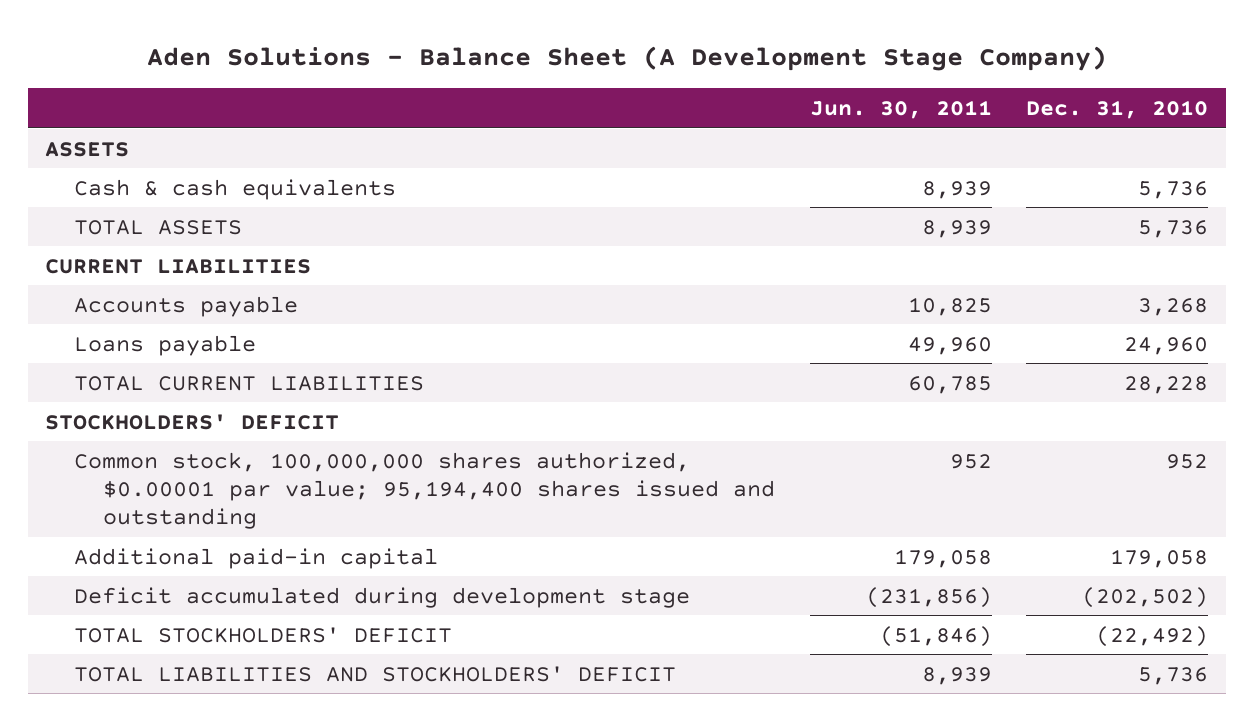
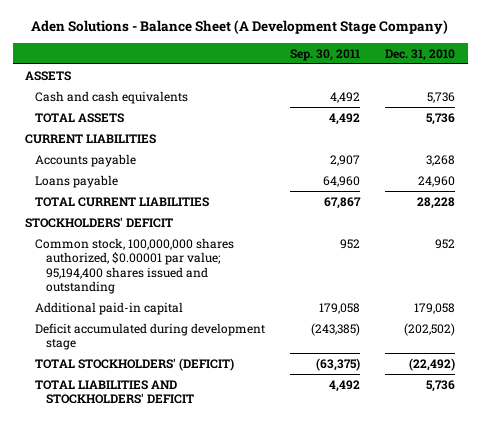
[809,99,992,119] Jun. 30, 2011 -> none
none -> [290,48,361,61] Sep. 30, 2011
[74,178,397,200] Cash & cash equivalents -> [35,90,189,104] Cash and cash equivalents
[74,626,453,643] TOTAL STOCKHOLDERS' DEFICIT -> [35,357,235,371] TOTAL STOCKHOLDERS' (DEFICIT)

